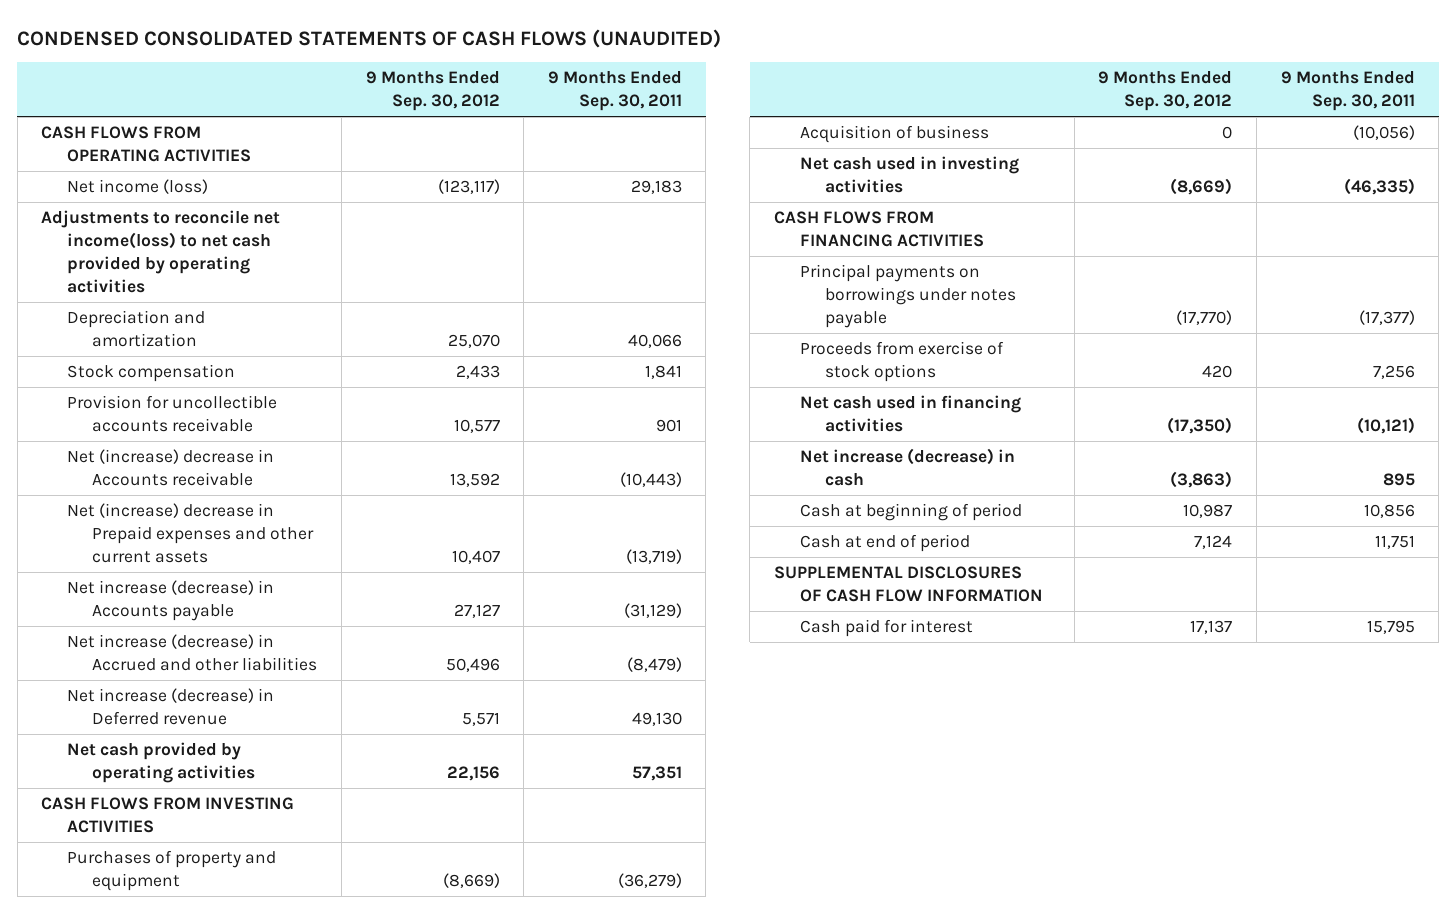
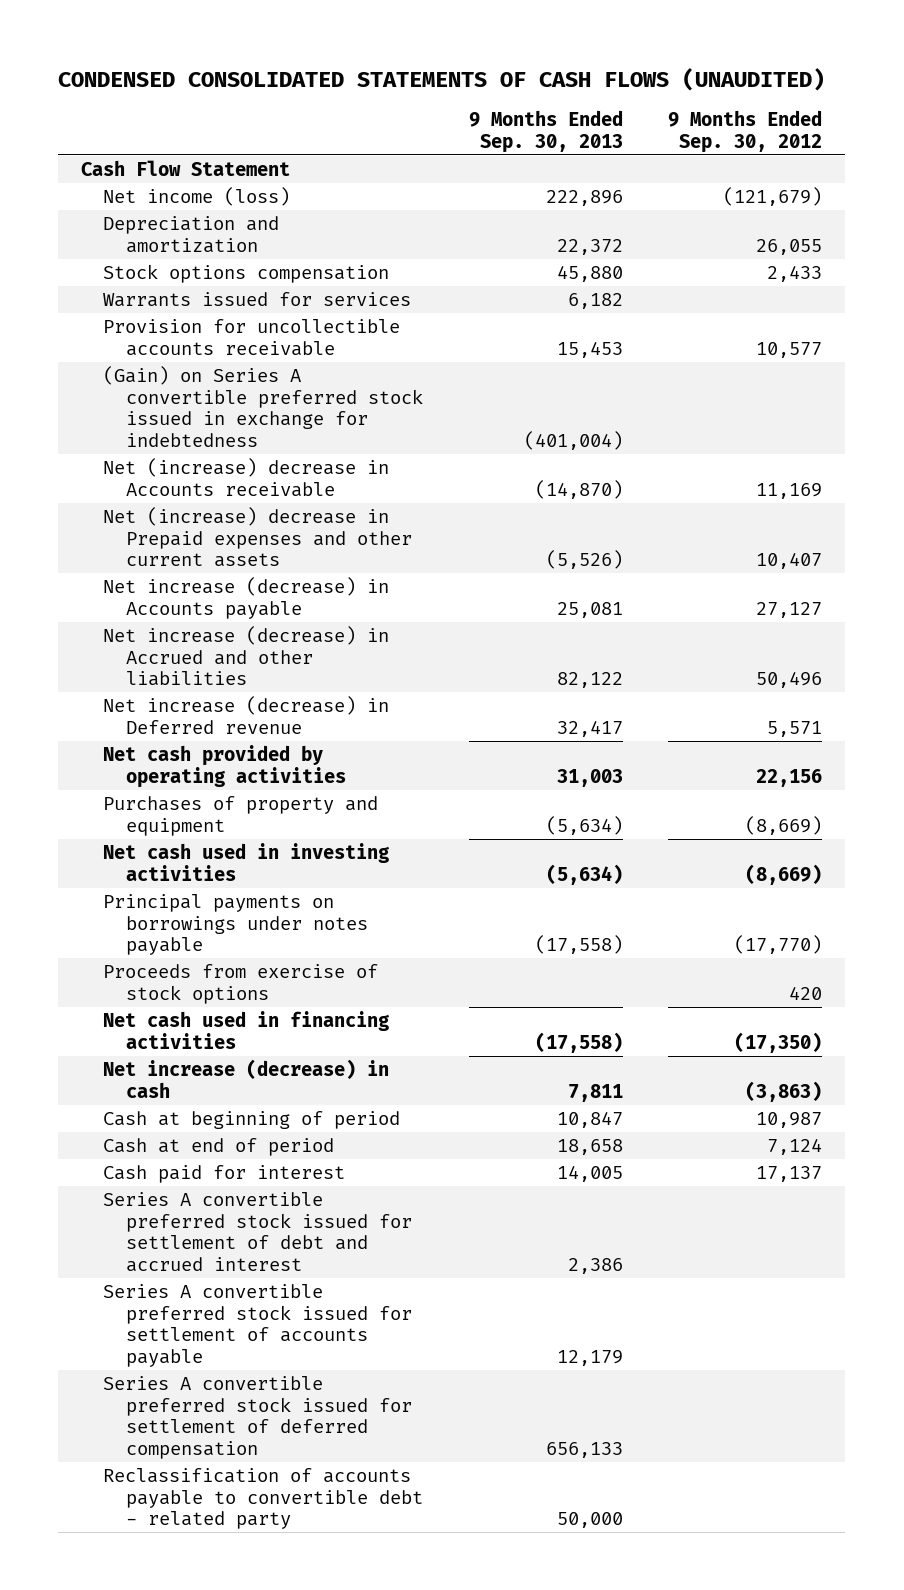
[547,71,682,112] 9 Months Ended Sep. 30, 2011 -> none
none -> [468,110,623,153] 9 Months Ended Sep. 30, 2013
[41,126,251,163] CASH FLOWS FROM OPERATING ACTIVITIES -> none
[41,210,281,293] Adjustments to reconcile net income(loss) to net cash provided by operating activities -> none
none -> [81,160,291,177] Cash Flow Statement
[437,179,500,195] (123,117) -> [723,187,823,207] (121,679)
[447,334,500,349] 25,070 -> [756,238,823,255] 26,055
[66,364,235,383] Stock compensation -> [103,264,390,284] Stock options compensation
none -> [103,292,412,308] Warrants issued for services
none -> [103,366,423,448] (Gain) on Series A convertible preferred stock issued in exchange for indebtedness
[449,473,500,488] 13,592 -> [756,482,823,499] 11,169
[41,797,295,834] CASH FLOWS FROM INVESTING ACTIVITIES -> none
[799,125,989,144] Acquisition of business -> none
[774,211,984,248] CASH FLOWS FROM FINANCING ACTIVITIES -> none
[774,566,1043,603] SUPPLEMENTAL DISCLOSURES OF CASH FLOW INFORMATION -> none
none -> [103,1192,412,1273] Series A convertible preferred stock issued for settlement of debt and accrued interest
none -> [103,1284,412,1368] Series A convertible preferred stock issued for settlement of accounts payable
none -> [103,1376,412,1460] Series A convertible preferred stock issued for settlement of deferred compensation
none -> [103,1468,423,1530] Reclassification of accounts payable to convertible debt - related party

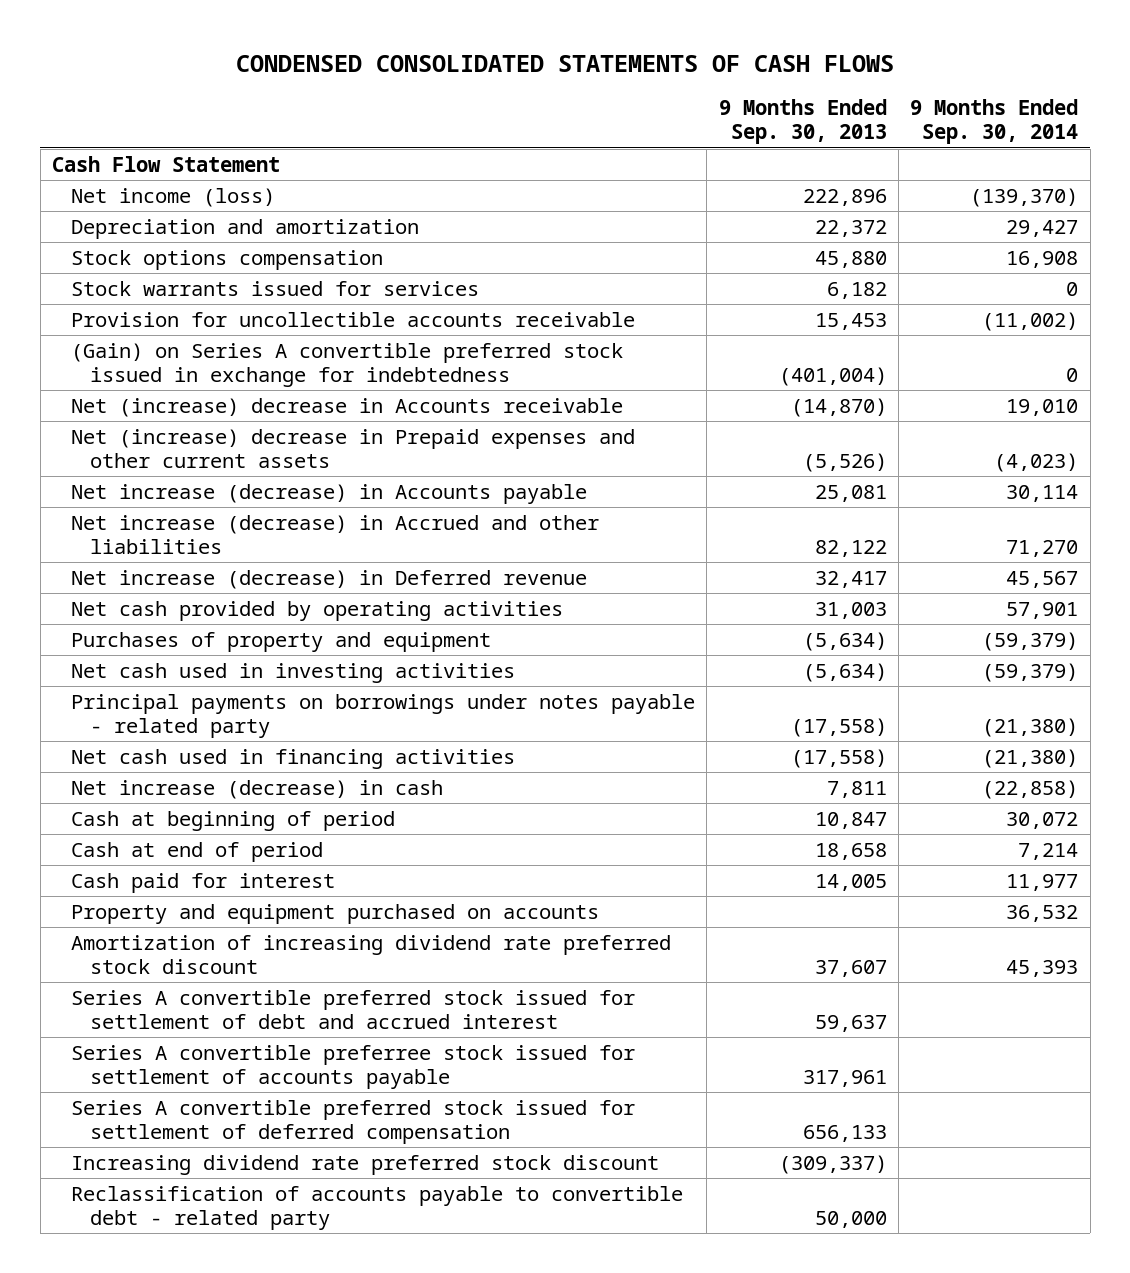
[58,68,826,92] CONDENSED CONSOLIDATED STATEMENTS OF CASH FLOWS (UNAUDITED) -> [236,54,895,72] CONDENSED CONSOLIDATED STATEMENTS OF CASH FLOWS
[668,110,823,153] 9 Months Ended Sep. 30, 2012 -> none
none -> [910,99,1079,145] 9 Months Ended Sep. 30, 2014
[103,292,412,308] Warrants issued for services -> [70,280,479,296] Stock warrants issued for services
[103,964,379,1004] Proceeds from exercise of stock options -> none
[103,894,368,956] Principal payments on borrowings under notes payable -> [70,693,695,738] Principal payments on borrowings under notes payable - related party
none -> [70,903,599,924] Property and equipment purchased on accounts
none -> [70,934,671,974] Amortization of increasing dividend rate preferred stock discount
[567,1258,623,1275] 2,386 -> [814,1014,887,1032] 59,637
[103,1284,412,1368] Series A convertible preferred stock issued for settlement of accounts payable -> [70,1044,635,1089] Series A convertible preferree stock issued for settlement of accounts payable
[556,1350,623,1367] 12,179 -> [802,1069,887,1087] 317,961
none -> [70,1154,659,1175] Increasing dividend rate preferred stock discount

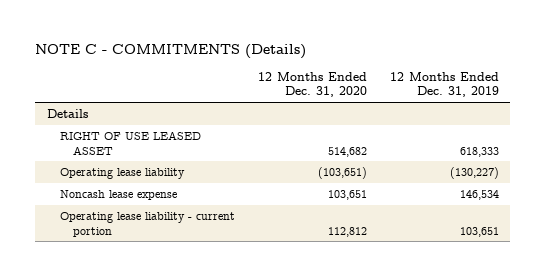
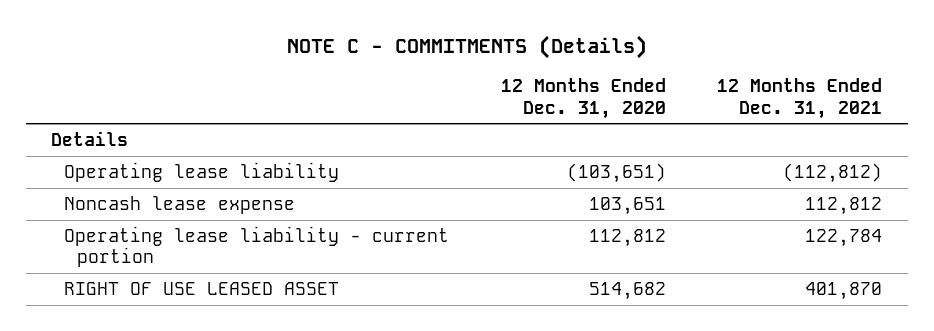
[389,72,499,98] 12 Months Ended Dec. 31, 2019 -> none
none -> [717,78,883,119] 12 Months Ended Dec. 31, 2021
[59,131,201,155] RIGHT OF USE LEASED ASSET -> [64,281,340,295] RIGHT OF USE LEASED ASSET

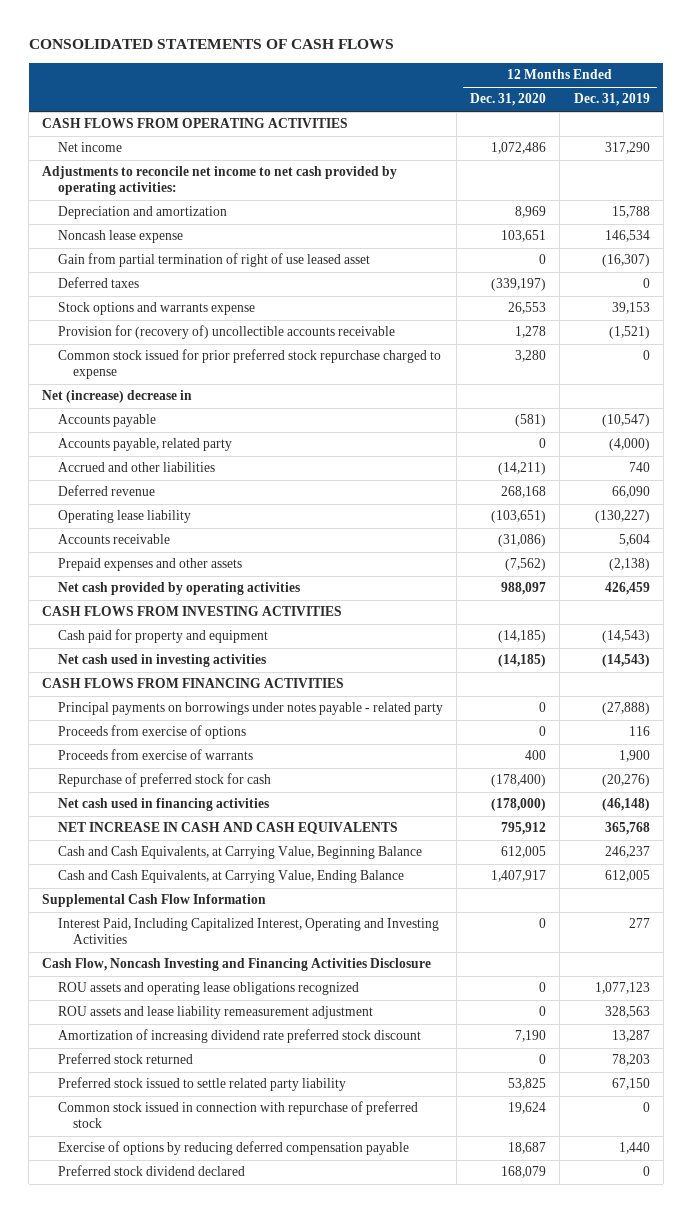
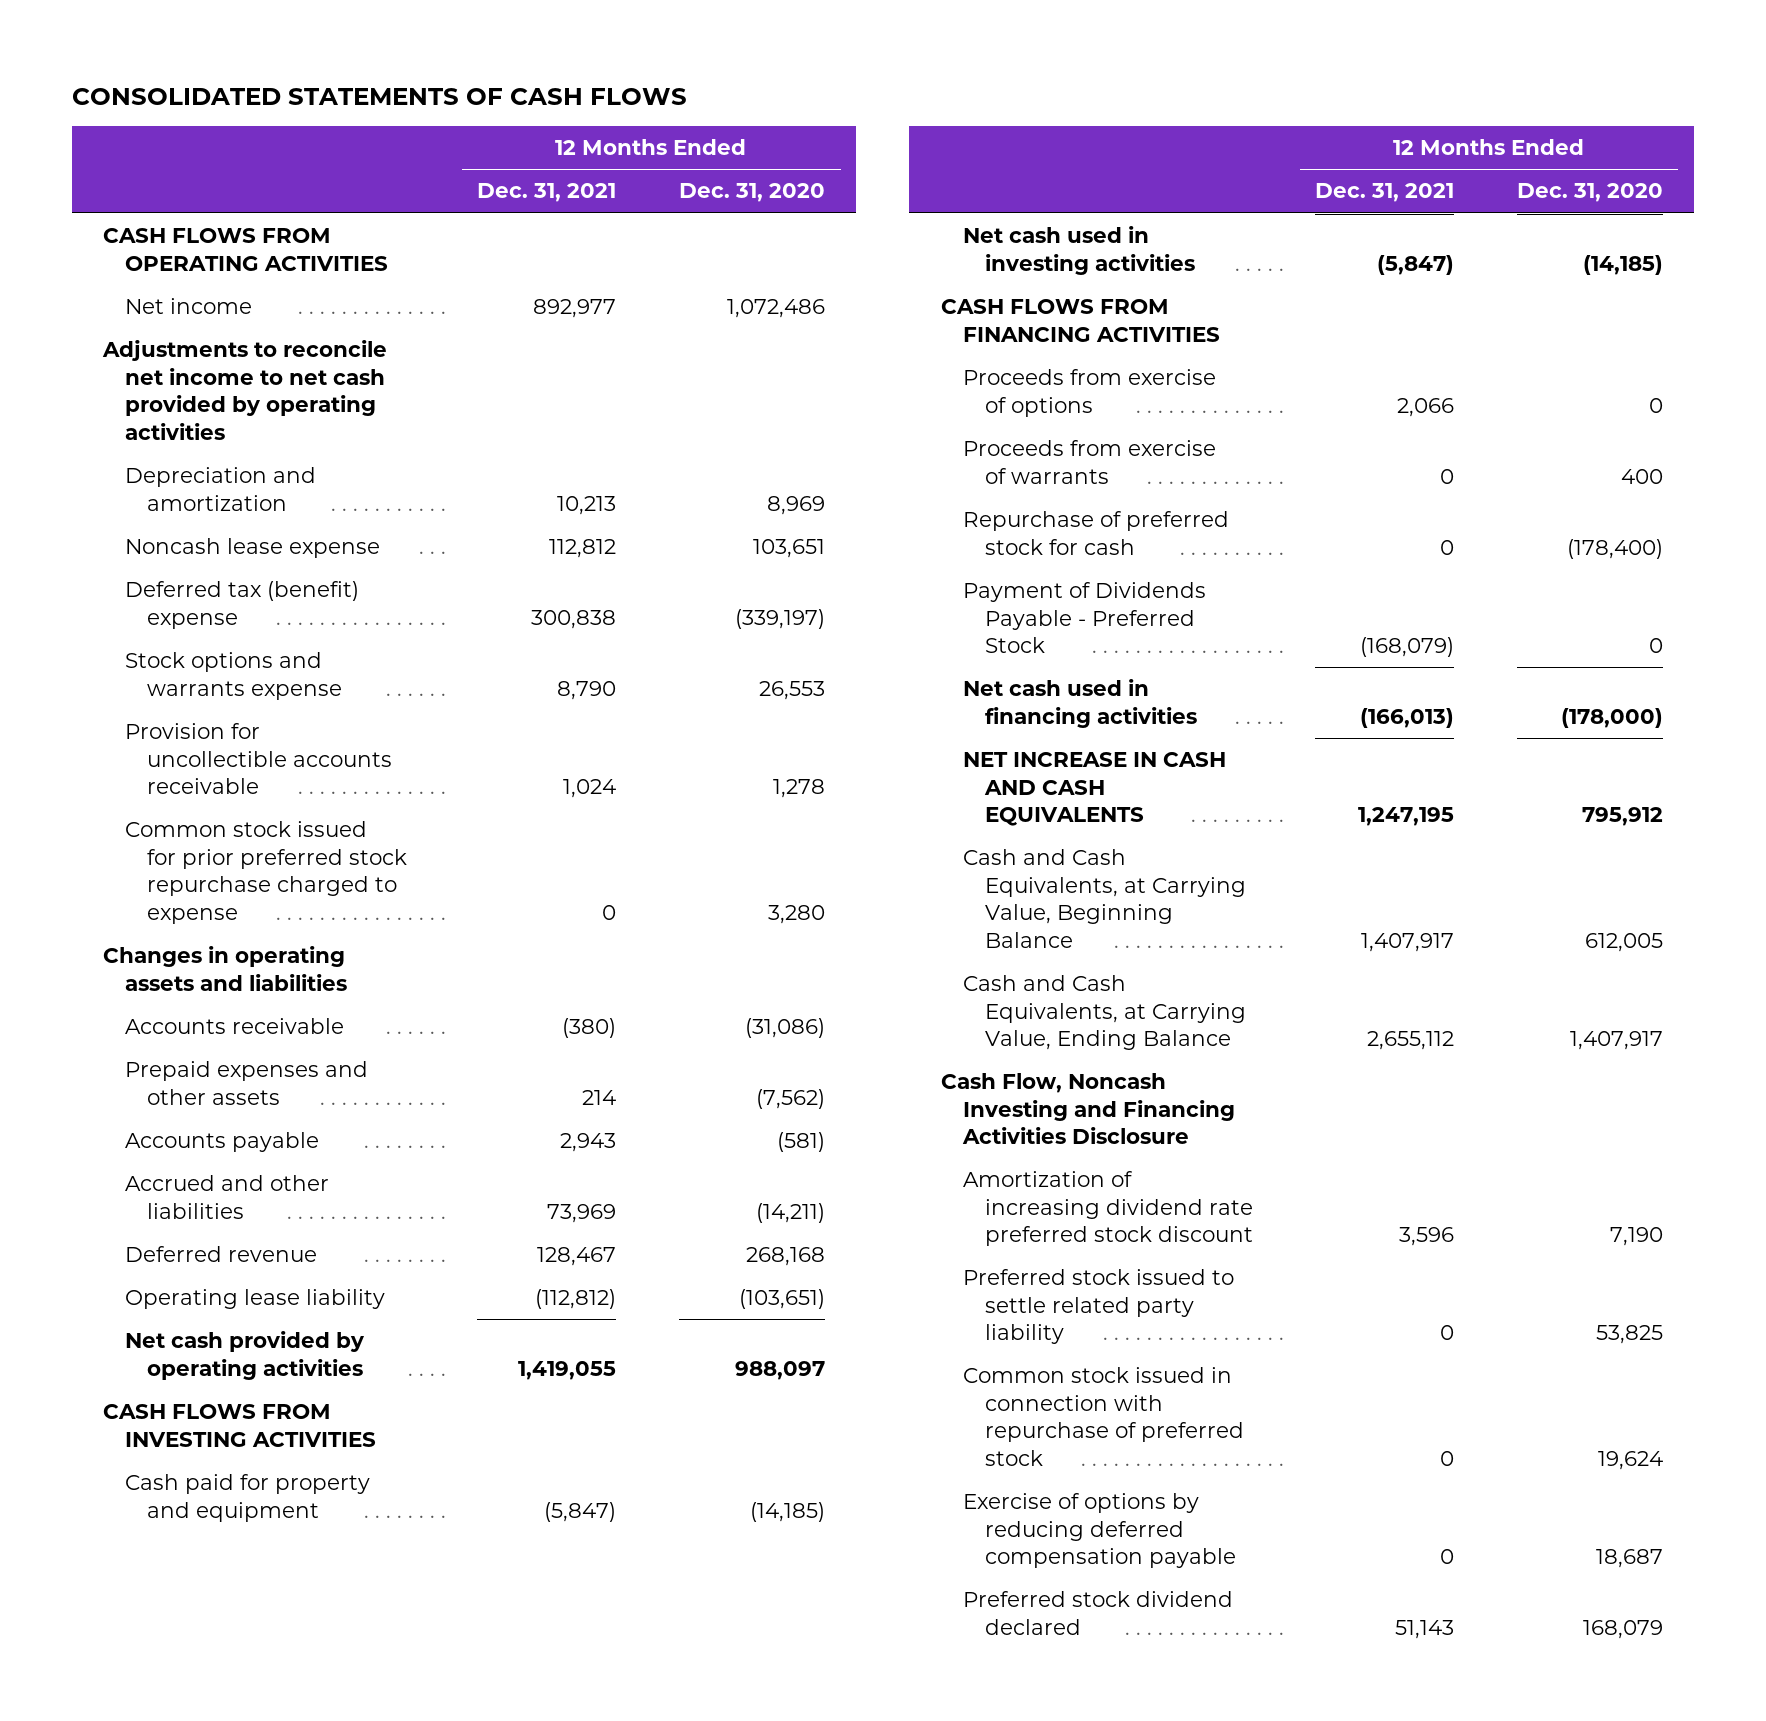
[573,93,650,107] Dec. 31, 2019 -> none
none -> [477,183,617,203] Dec. 31, 2021
[42,166,398,195] Adjustments to reconcile net income to net cash provided by operating activities: -> [101,340,387,440] Adjustments to reconcile net income to net cash provided by operating activities
[57,253,370,268] Gain from partial termination of right of use leased asset -> none
[57,277,139,289] Deferred taxes -> [124,581,359,629] Deferred tax (benefit) expense
[57,325,395,340] Provision for (recovery of) uncollectible accounts receivable -> [124,723,392,795] Provision for uncollectible accounts receivable
[42,390,193,404] Net (increase) decrease in -> [102,946,347,991] Changes in operating assets and liabilities
[57,534,170,545] Accounts receivable -> [124,1018,344,1035] Accounts receivable
[57,558,242,572] Prepaid expenses and other assets -> [124,1061,368,1105] Prepaid expenses and other assets
[57,438,232,452] Accounts payable, related party -> none
[57,702,443,716] Principal payments on borrowings under notes payable - related party -> none
none -> [962,582,1206,654] Payment of Dividends Payable - Preferred Stock
[42,894,267,908] Supplemental Cash Flow Information -> none
[57,918,439,944] Interest Paid, Including Capitalized Interest, Operating and Investing Activities -> none
[57,982,359,996] ROU assets and operating lease obligations recognized -> none
[57,1006,373,1020] ROU assets and lease liability remeasurement adjustment -> none
[57,1053,193,1065] Preferred stock returned -> none

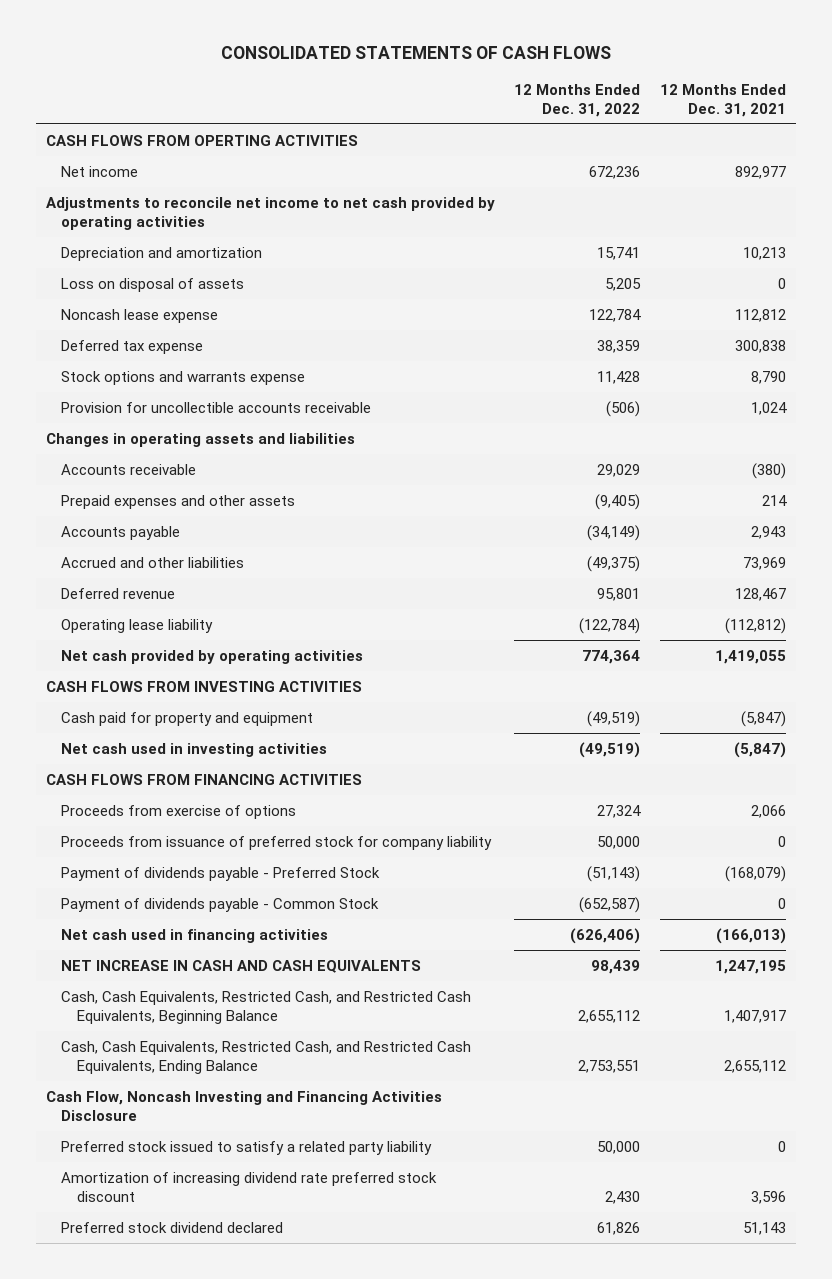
[678,183,825,203] Dec. 31, 2020 -> none
none -> [514,83,641,117] 12 Months Ended Dec. 31, 2022
[102,228,388,271] CASH FLOWS FROM OPERATING ACTIVITIES -> [45,134,358,146] CASH FLOWS FROM OPERTING ACTIVITIES
none -> [61,277,245,292] Loss on disposal of assets
[124,581,359,629] Deferred tax (benefit) expense -> [61,339,204,354] Deferred tax expense
[124,821,407,924] Common stock issued for prior preferred stock repurchase charged to expense -> none
[962,440,1216,484] Proceeds from exercise of warrants -> none
[962,511,1229,555] Repurchase of preferred stock for cash -> none
none -> [61,835,493,850] Proceeds from issuance of preferred stock for company liability
[962,582,1206,654] Payment of Dividends Payable - Preferred Stock -> [61,866,381,881] Payment of dividends payable - Preferred Stock
none -> [61,897,380,912] Payment of dividends payable - Common Stock
[962,849,1246,948] Cash and Cash Equivalents, at Carrying Value, Beginning Balance -> [61,990,472,1025] Cash, Cash Equivalents, Restricted Cash, and Restricted Cash Equivalents, Beginning Balance
[962,975,1246,1051] Cash and Cash Equivalents, at Carrying Value, Ending Balance -> [61,1040,472,1075] Cash, Cash Equivalents, Restricted Cash, and Restricted Cash Equivalents, Ending Balance
none -> [61,1140,433,1155] Preferred stock issued to satisfy a related party liability
[962,1269,1234,1345] Preferred stock issued to settle related party liability -> none
[962,1367,1244,1466] Common stock issued in connection with repurchase of preferred stock -> none
[962,1493,1236,1569] Exercise of options by reducing deferred compensation payable -> none

